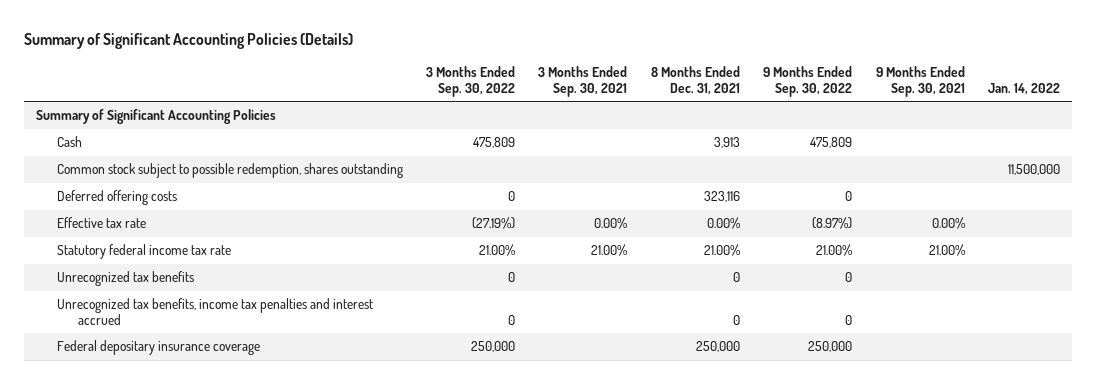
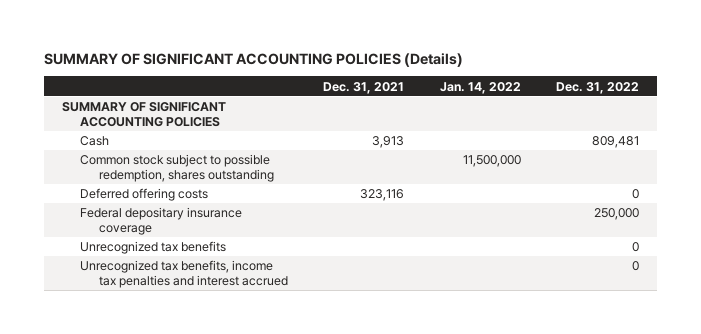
[23,33,353,50] Summary of Significant Accounting Policies (Details) -> [43,52,463,67] SUMMARY OF SIGNIFICANT ACCOUNTING POLICIES (Details)
[426,66,516,97] 3 Months Ended Sep. 30, 2022 -> none
[538,66,628,97] 3 Months Ended Sep. 30, 2021 -> none
[650,66,740,95] 8 Months Ended Dec. 31, 2021 -> none
[763,66,853,97] 9 Months Ended Sep. 30, 2022 -> none
[875,66,965,97] 9 Months Ended Sep. 30, 2021 -> none
none -> [323,81,405,94] Dec. 31, 2021
none -> [556,81,640,94] Dec. 31, 2022
[35,109,276,125] Summary of Significant Accounting Policies -> [61,102,226,127] SUMMARY OF SIGNIFICANT ACCOUNTING POLICIES
[56,217,146,229] Effective tax rate -> none
[56,244,231,260] Statutory federal income tax rate -> none
[56,340,260,356] Federal depositary insurance coverage -> [80,207,243,235] Federal depositary insurance coverage

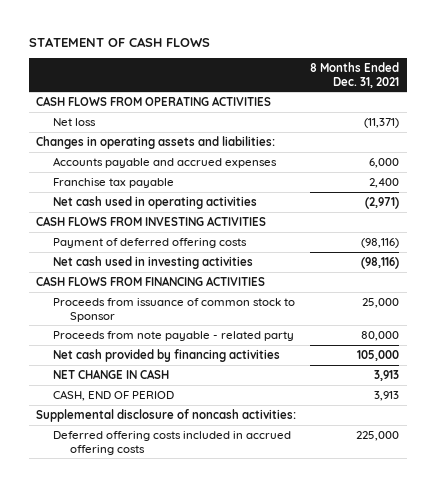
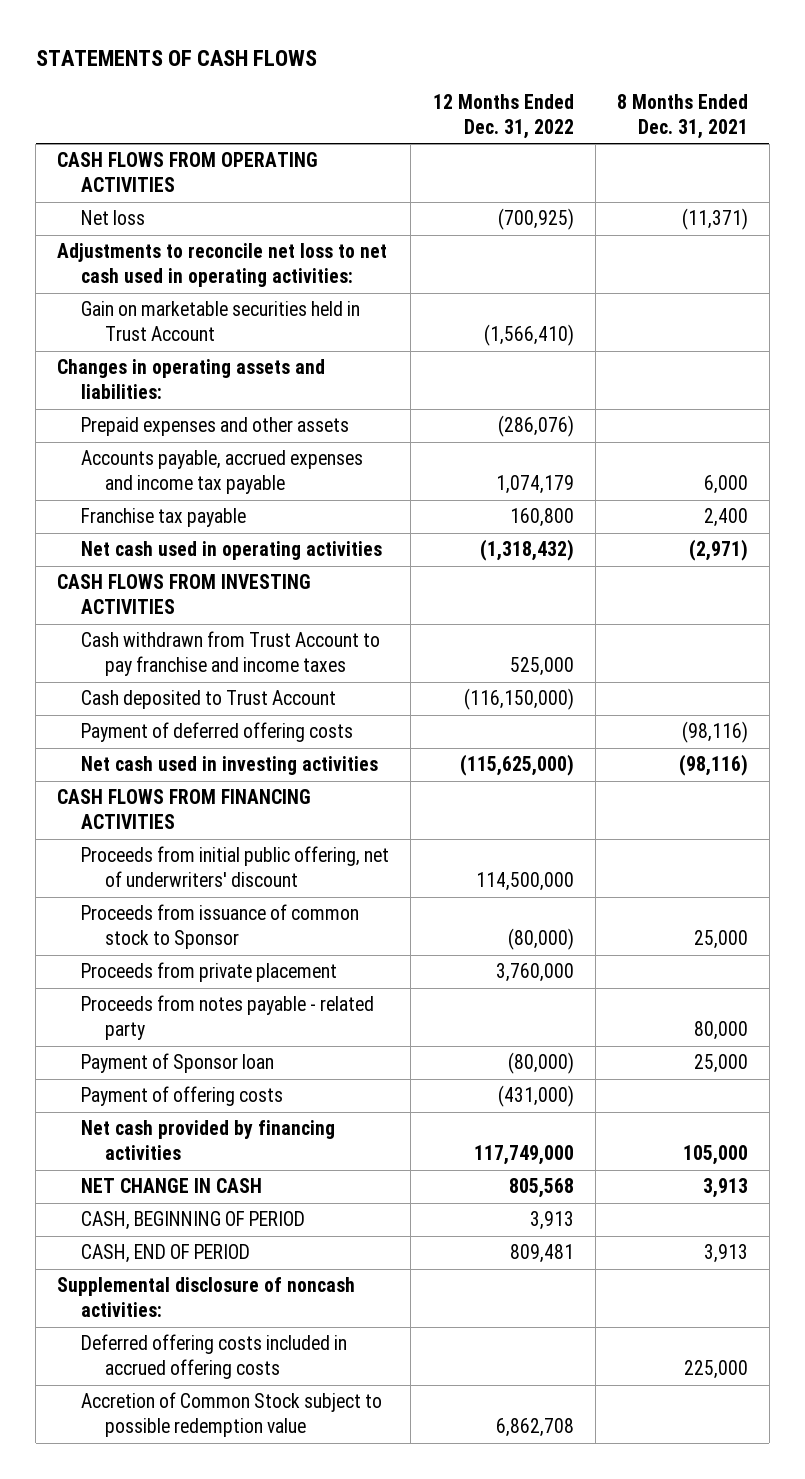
[28,36,210,47] STATEMENT OF CASH FLOWS -> [35,50,317,67] STATEMENTS OF CASH FLOWS
none -> [432,94,574,139] 12 Months Ended Dec. 31, 2022
none -> [57,243,388,288] Adjustments to reconcile net loss to net cash used in operating activities:
none -> [81,301,361,342] Gain on marketable securities held in Trust Account
none -> [81,417,350,437] Prepaid expenses and other assets
[53,156,278,168] Accounts payable and accrued expenses -> [81,450,364,495] Accounts payable, accrued expenses and income tax payable
none -> [81,631,381,677] Cash withdrawn from Trust Account to pay franchise and income taxes
none -> [81,690,337,710] Cash deposited to Trust Account
none -> [81,846,390,888] Proceeds from initial public offering, net of underwriters' discount
none -> [81,962,338,983] Proceeds from private placement
[53,330,295,341] Proceeds from note payable - related party -> [81,995,375,1041] Proceeds from notes payable - related party
none -> [81,1053,275,1074] Payment of Sponsor loan
none -> [81,1086,284,1107] Payment of offering costs
none -> [81,1211,306,1231] CASH, BEGINNING OF PERIOD
none -> [81,1392,383,1438] Accretion of Common Stock subject to possible redemption value

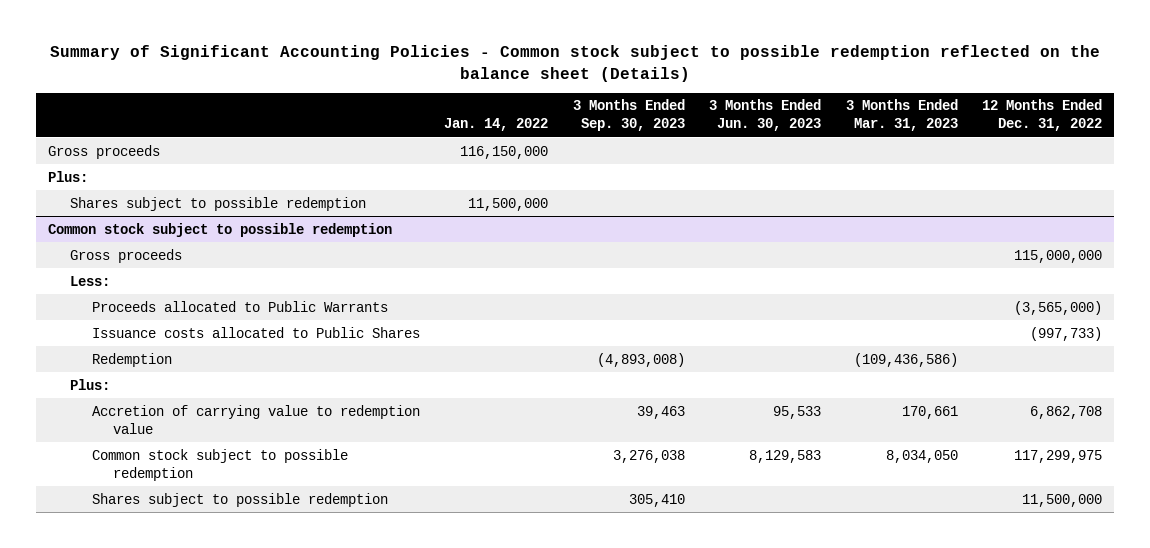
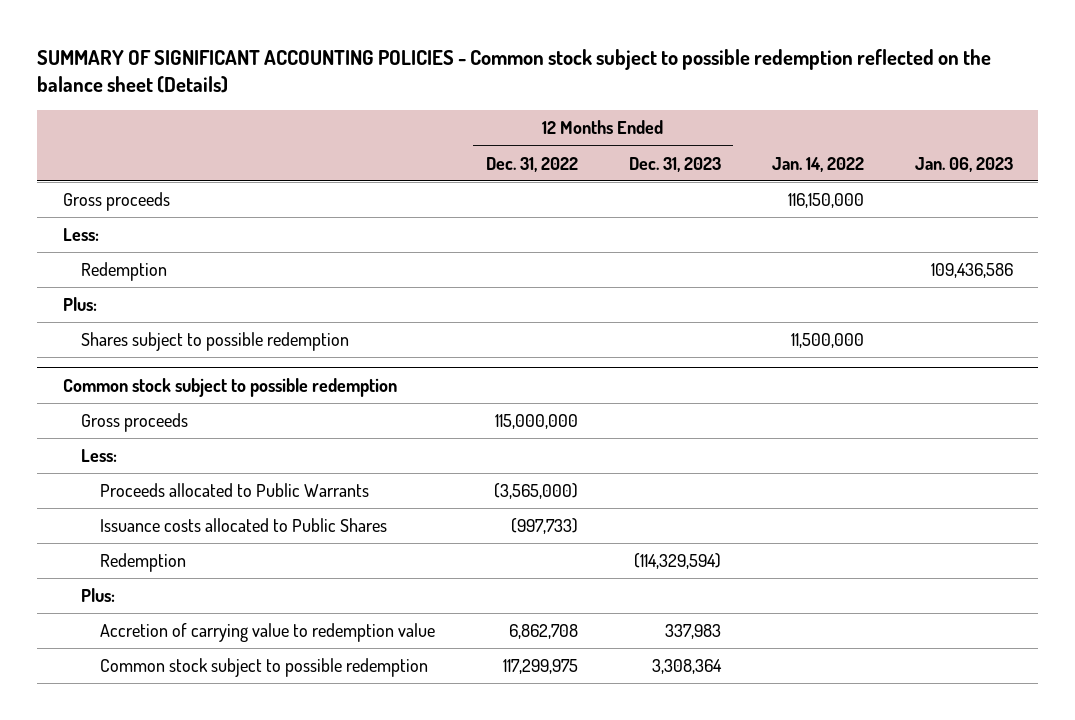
[50,45,1101,82] Summary of Significant Accounting Policies - Common stock subject to possible redemption reflected on the balance sheet (Details) -> [37,48,992,94] SUMMARY OF SIGNIFICANT ACCOUNTING POLICIES - Common stock subject to possible redemption reflected on the balance sheet (Details)
[572,99,685,132] 3 Months Ended Sep. 30, 2023 -> none
[709,99,822,132] 3 Months Ended Jun. 30, 2023 -> none
[845,99,958,132] 3 Months Ended Mar. 31, 2023 -> none
none -> [628,156,721,172] Dec. 31, 2023
none -> [914,156,1013,172] Jan. 06, 2023
none -> [62,228,99,242] Less:
none -> [81,262,168,282] Redemption
[91,492,388,507] Shares subject to possible redemption -> none

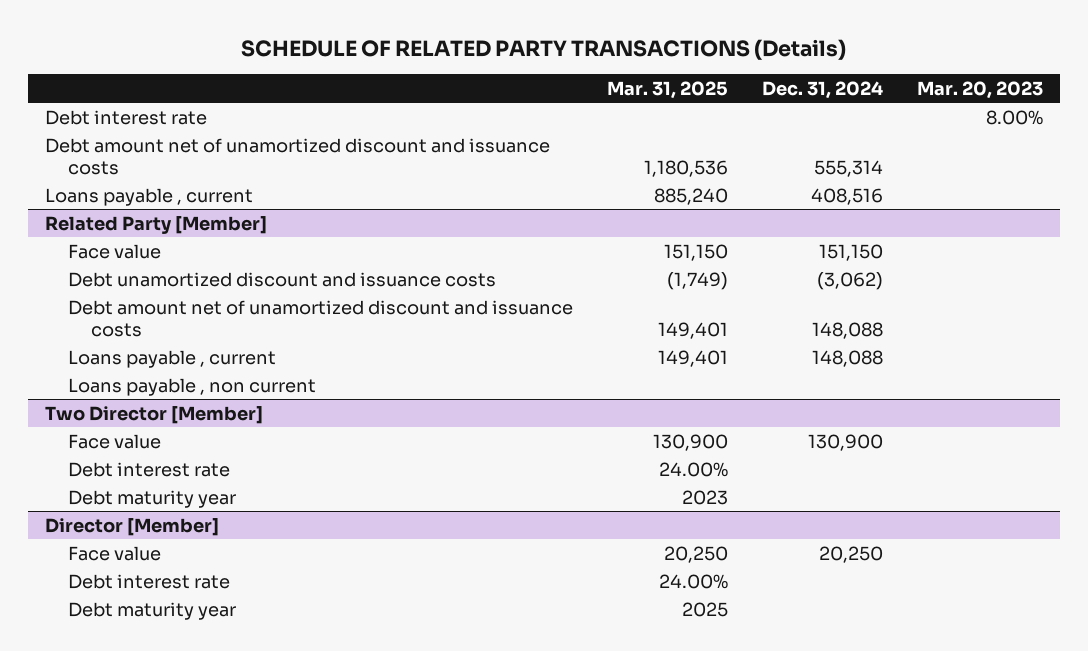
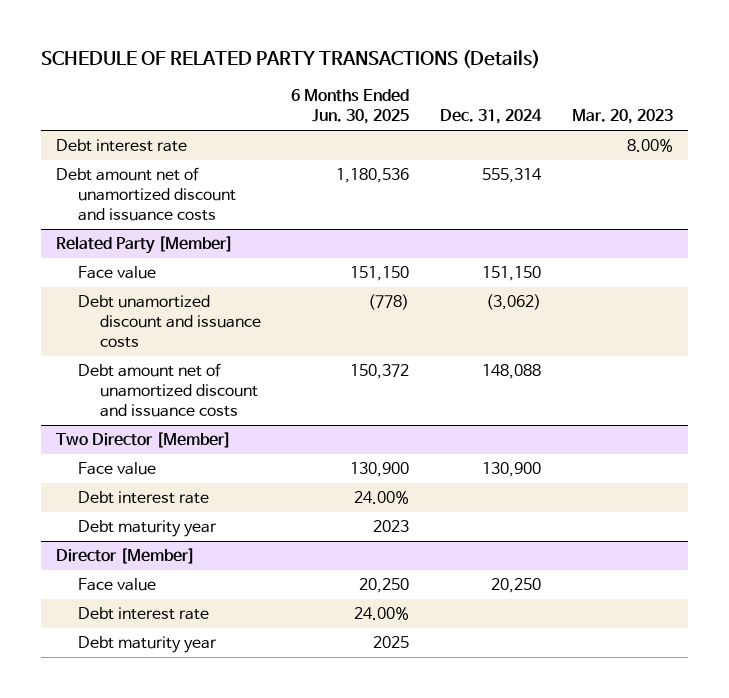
[606,80,728,99] Mar. 31, 2025 -> none
none -> [291,89,410,125] 6 Months Ended Jun. 30, 2025
[44,187,253,206] Loans payable , current -> none
[67,349,276,368] Loans payable , current -> none
[67,377,316,396] Loans payable , non current -> none

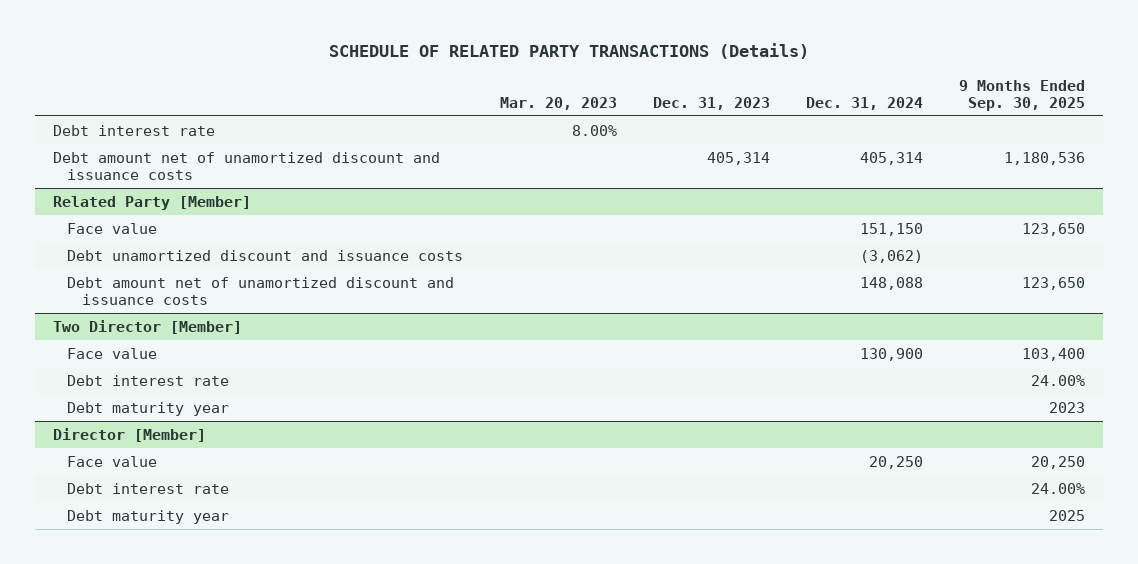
[291,89,410,125] 6 Months Ended Jun. 30, 2025 -> none
none -> [652,96,770,110] Dec. 31, 2023
none -> [959,79,1086,111] 9 Months Ended Sep. 30, 2025
[482,168,543,184] 555,314 -> [860,151,924,165] 405,314

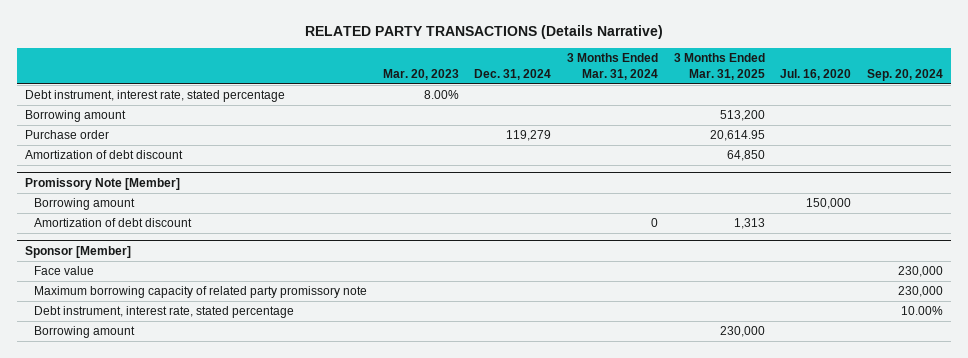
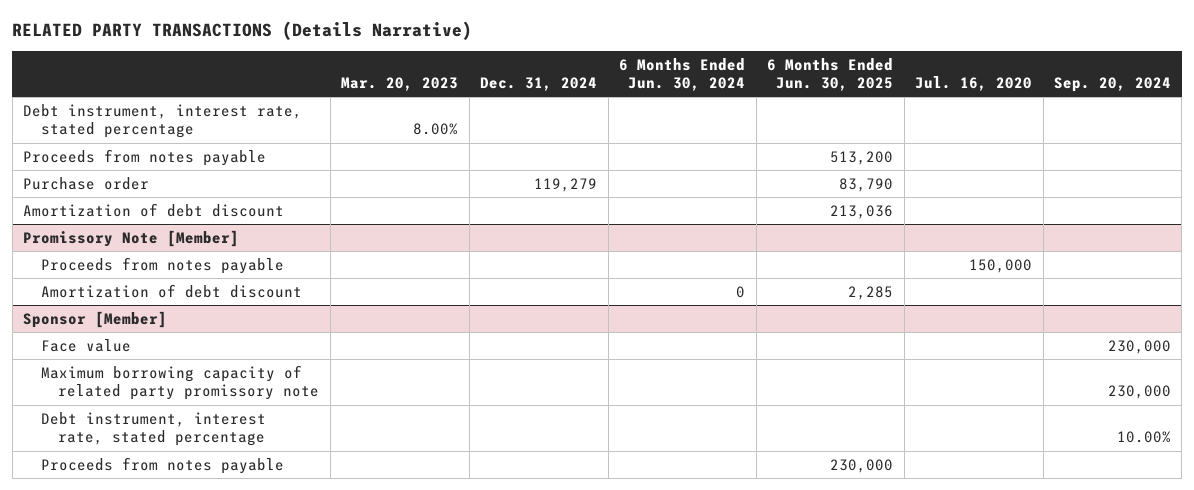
[566,53,658,80] 3 Months Ended Mar. 31, 2024 -> none
[673,53,765,80] 3 Months Ended Mar. 31, 2025 -> none
none -> [619,57,746,91] 6 Months Ended Jun. 30, 2024
none -> [767,57,894,91] 6 Months Ended Jun. 30, 2025
[24,110,126,123] Borrowing amount -> [23,148,267,166] Proceeds from notes payable
[33,198,135,211] Borrowing amount -> [40,256,284,274] Proceeds from notes payable
[33,326,135,339] Borrowing amount -> [40,456,284,474] Proceeds from notes payable

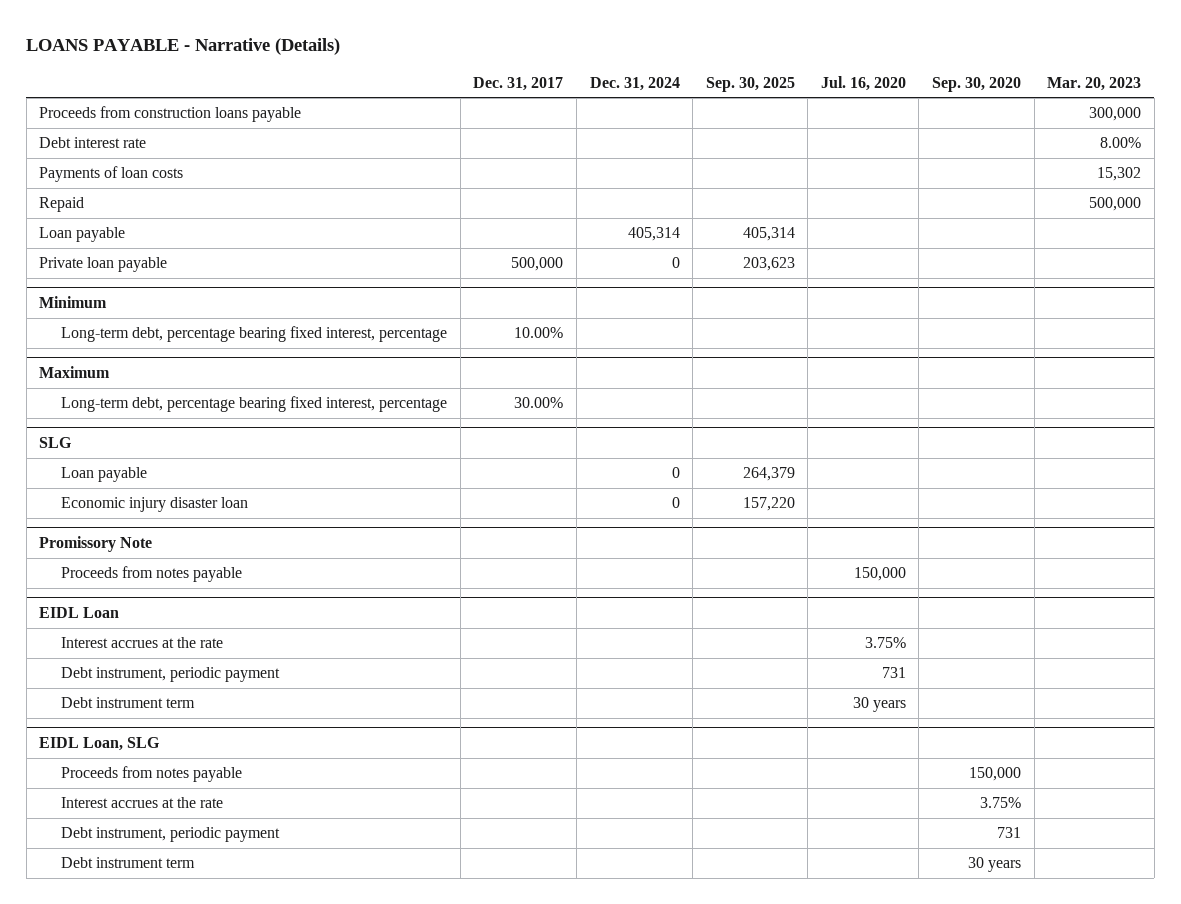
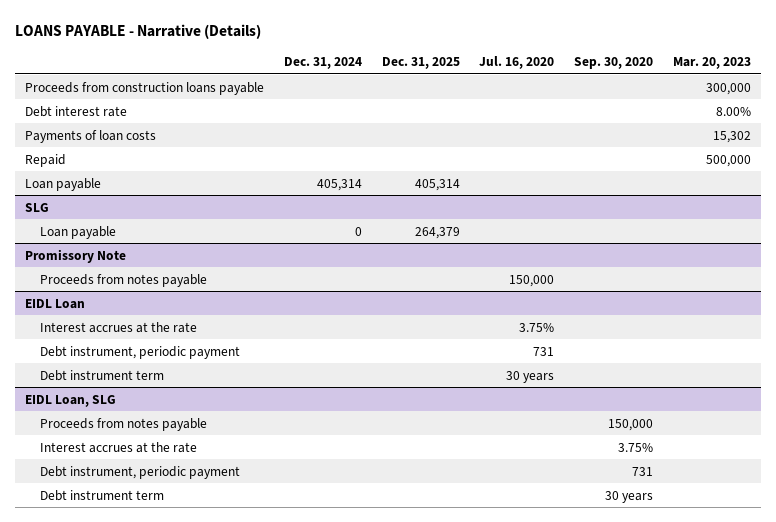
[473,76,564,91] Dec. 31, 2017 -> none
[705,76,795,92] Sep. 30, 2025 -> none
none -> [381,57,460,70] Dec. 31, 2025
[39,257,168,273] Private loan payable -> none
[39,296,108,309] Minimum -> none
[61,326,448,343] Long-term debt, percentage bearing fixed interest, percentage -> none
[39,366,111,379] Maximum -> none
[61,396,448,413] Long-term debt, percentage bearing fixed interest, percentage -> none
[61,497,249,513] Economic injury disaster loan -> none

